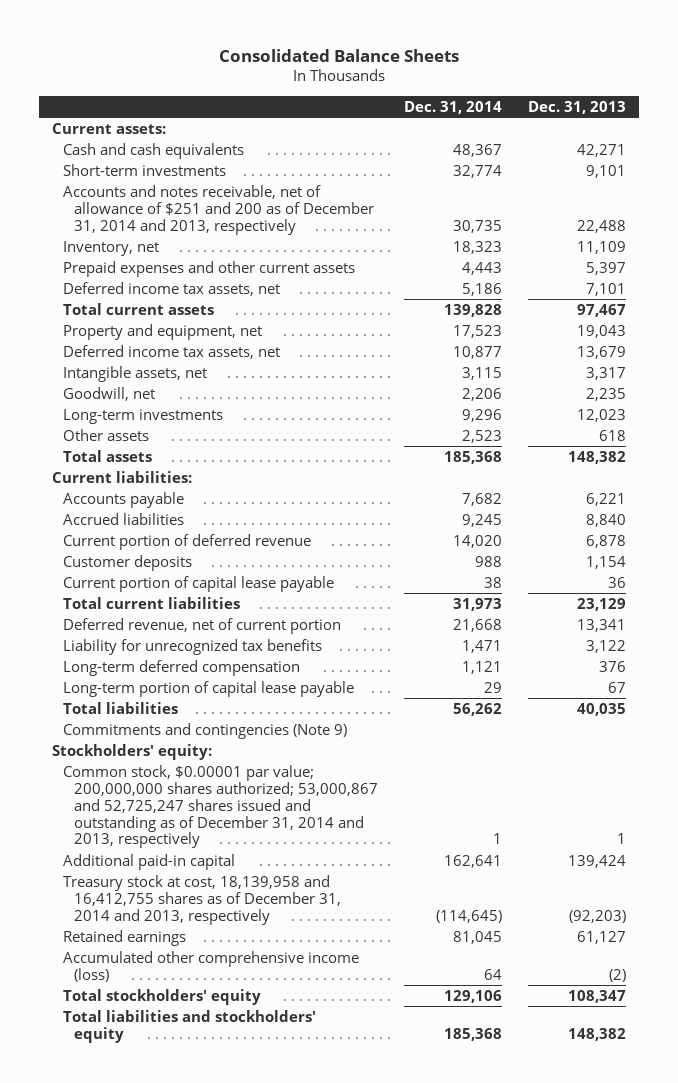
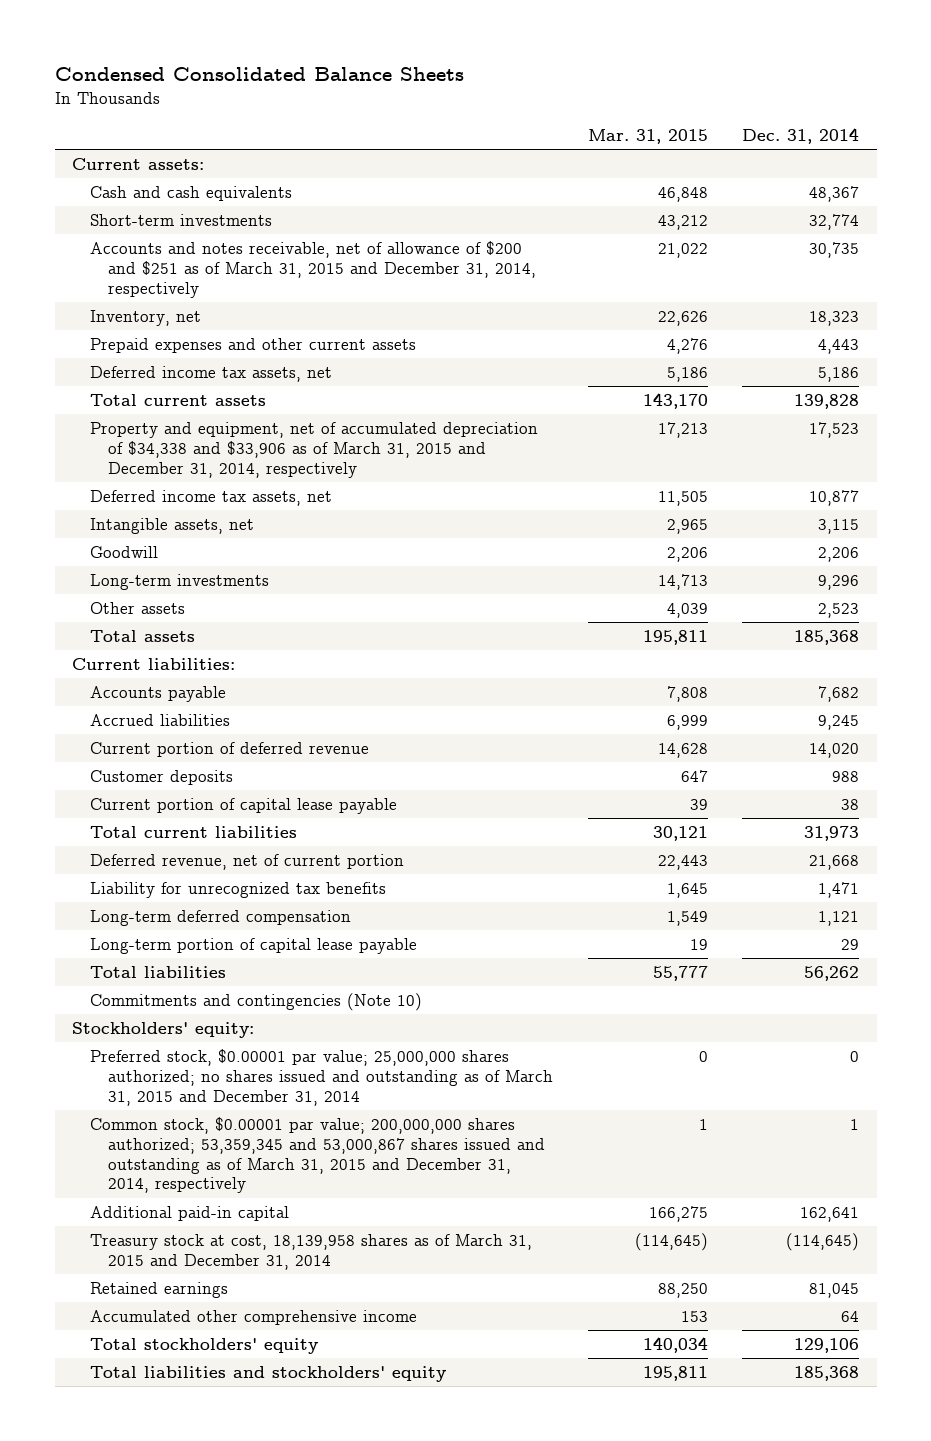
[219,48,460,62] Consolidated Balance Sheets -> [54,67,464,82] Condensed Consolidated Balance Sheets
[528,100,627,114] Dec. 31, 2013 -> none
none -> [587,129,708,145] Mar. 31, 2015
[63,184,375,235] Accounts and notes receivable, net of allowance of $251 and 200 as of December 31, 2014 and 2013, respectively -> [90,240,537,298] Accounts and notes receivable, net of allowance of $200 and $251 as of March 31, 2015 and December 31, 2014, respectively
[63,323,263,340] Property and equipment, net -> [90,421,539,478] Property and equipment, net of accumulated depreciation of $34,338 and $33,906 as of March 31, 2015 and December 31, 2014, respectively
[63,386,156,401] Goodwill, net -> [90,545,159,558] Goodwill
[63,722,348,739] Commitments and contingencies (Note 9) -> [90,992,423,1011] Commitments and contingencies (Note 10)
none -> [90,1048,554,1106] Preferred stock, $0.00001 par value; 25,000,000 shares authorized; no shares issued and outstanding as of March 31, 2015 and December 31, 2014
[63,764,379,849] Common stock, $0.00001 par value; 200,000,000 shares authorized; 53,000,867 and 52,725,247 shares issued and outstanding as of December 31, 2014 and 2013, respectively -> [90,1116,546,1194] Common stock, $0.00001 par value; 200,000,000 shares authorized; 53,359,345 and 53,000,867 shares issued and outstanding as of March 31, 2015 and December 31, 2014, respectively
[63,874,342,925] Treasury stock at cost, 18,139,958 and 16,412,755 shares as of December 31, 2014 and 2013, respectively -> [90,1233,533,1270] Treasury stock at cost, 18,139,958 shares as of March 31, 2015 and December 31, 2014
[63,950,360,982] Accumulated other comprehensive income (loss) -> [90,1309,418,1325] Accumulated other comprehensive income

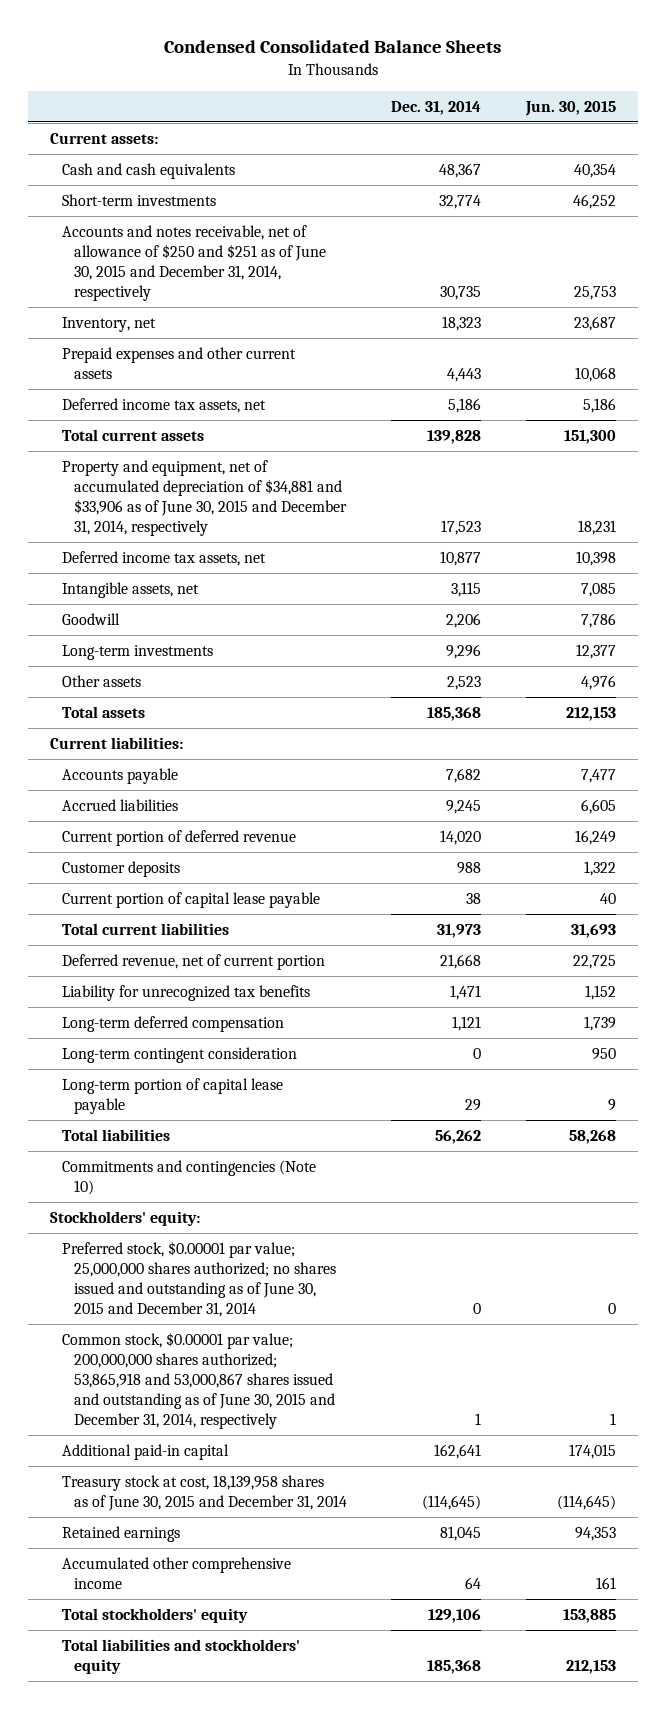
[587,129,708,145] Mar. 31, 2015 -> none
none -> [524,100,616,116] Jun. 30, 2015
[90,240,537,298] Accounts and notes receivable, net of allowance of $200 and $251 as of March 31, 2015 and December 31, 2014, respectively -> [62,225,326,302] Accounts and notes receivable, net of allowance of $250 and $251 as of June 30, 2015 and December 31, 2014, respectively
[90,421,539,478] Property and equipment, net of accumulated depreciation of $34,338 and $33,906 as of March 31, 2015 and December 31, 2014, respectively -> [62,460,347,537] Property and equipment, net of accumulated depreciation of $34,881 and $33,906 as of June 30, 2015 and December 31, 2014, respectively
none -> [62,1047,298,1064] Long-term contingent consideration
[90,1048,554,1106] Preferred stock, $0.00001 par value; 25,000,000 shares authorized; no shares issued and outstanding as of March 31, 2015 and December 31, 2014 -> [62,1241,336,1318] Preferred stock, $0.00001 par value; 25,000,000 shares authorized; no shares issued and outstanding as of June 30, 2015 and December 31, 2014
[90,1116,546,1194] Common stock, $0.00001 par value; 200,000,000 shares authorized; 53,359,345 and 53,000,867 shares issued and outstanding as of March 31, 2015 and December 31, 2014, respectively -> [62,1332,335,1430] Common stock, $0.00001 par value; 200,000,000 shares authorized; 53,865,918 and 53,000,867 shares issued and outstanding as of June 30, 2015 and December 31, 2014, respectively
[90,1233,533,1270] Treasury stock at cost, 18,139,958 shares as of March 31, 2015 and December 31, 2014 -> [62,1475,347,1512] Treasury stock at cost, 18,139,958 shares as of June 30, 2015 and December 31, 2014

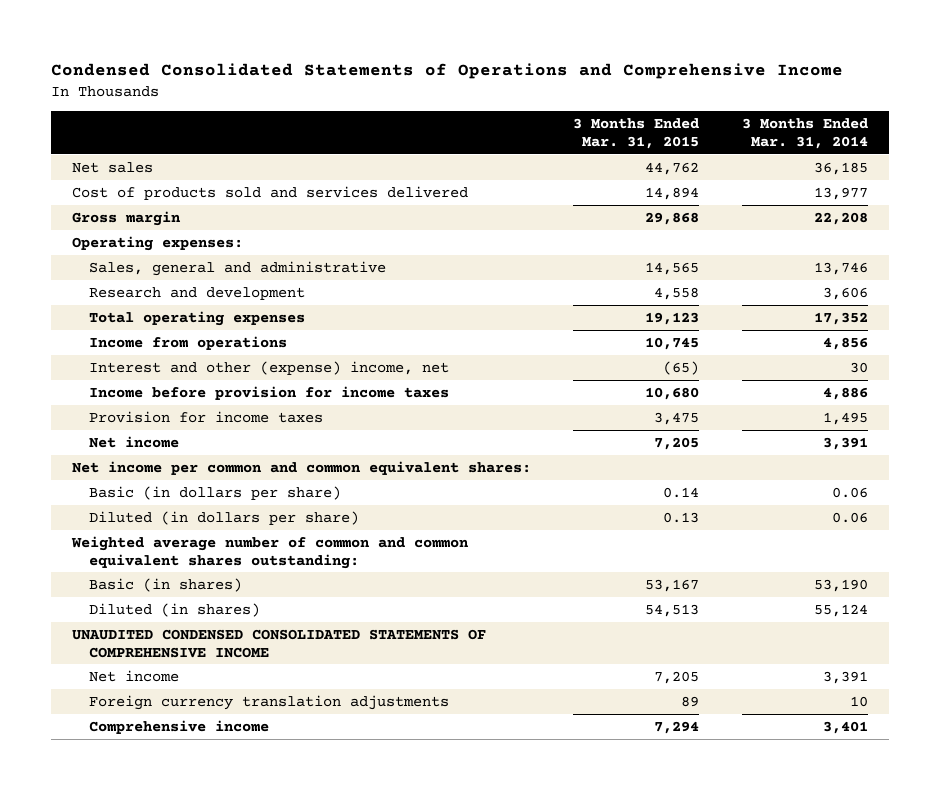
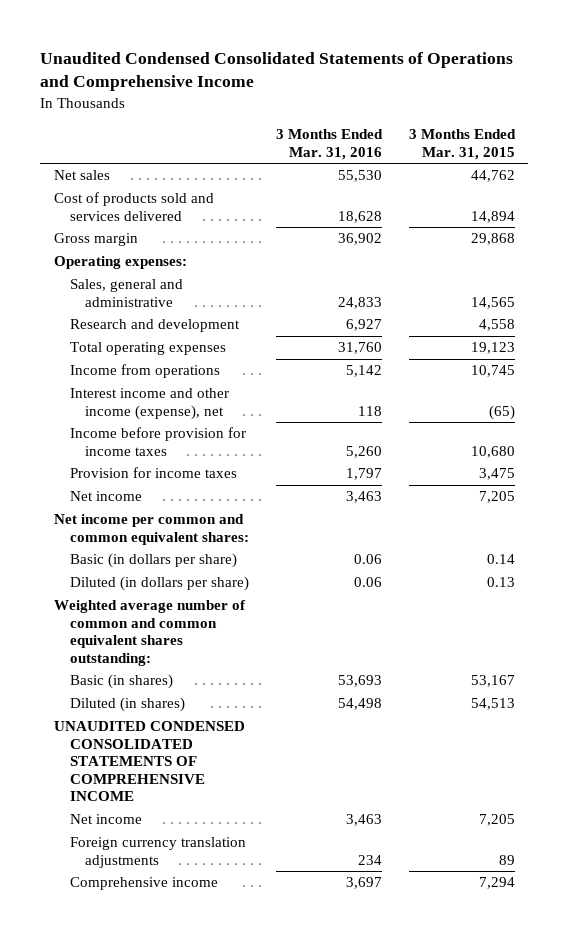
[50,62,843,79] Condensed Consolidated Statements of Operations and Comprehensive Income -> [40,51,514,92] Unaudited Condensed Consolidated Statements of Operations and Comprehensive Income
[741,117,868,149] 3 Months Ended Mar. 31, 2014 -> none
none -> [275,129,383,160] 3 Months Ended Mar. 31, 2016
[89,360,450,375] Interest and other (expense) income, net -> [69,388,229,420] Interest income and other income (expense), net

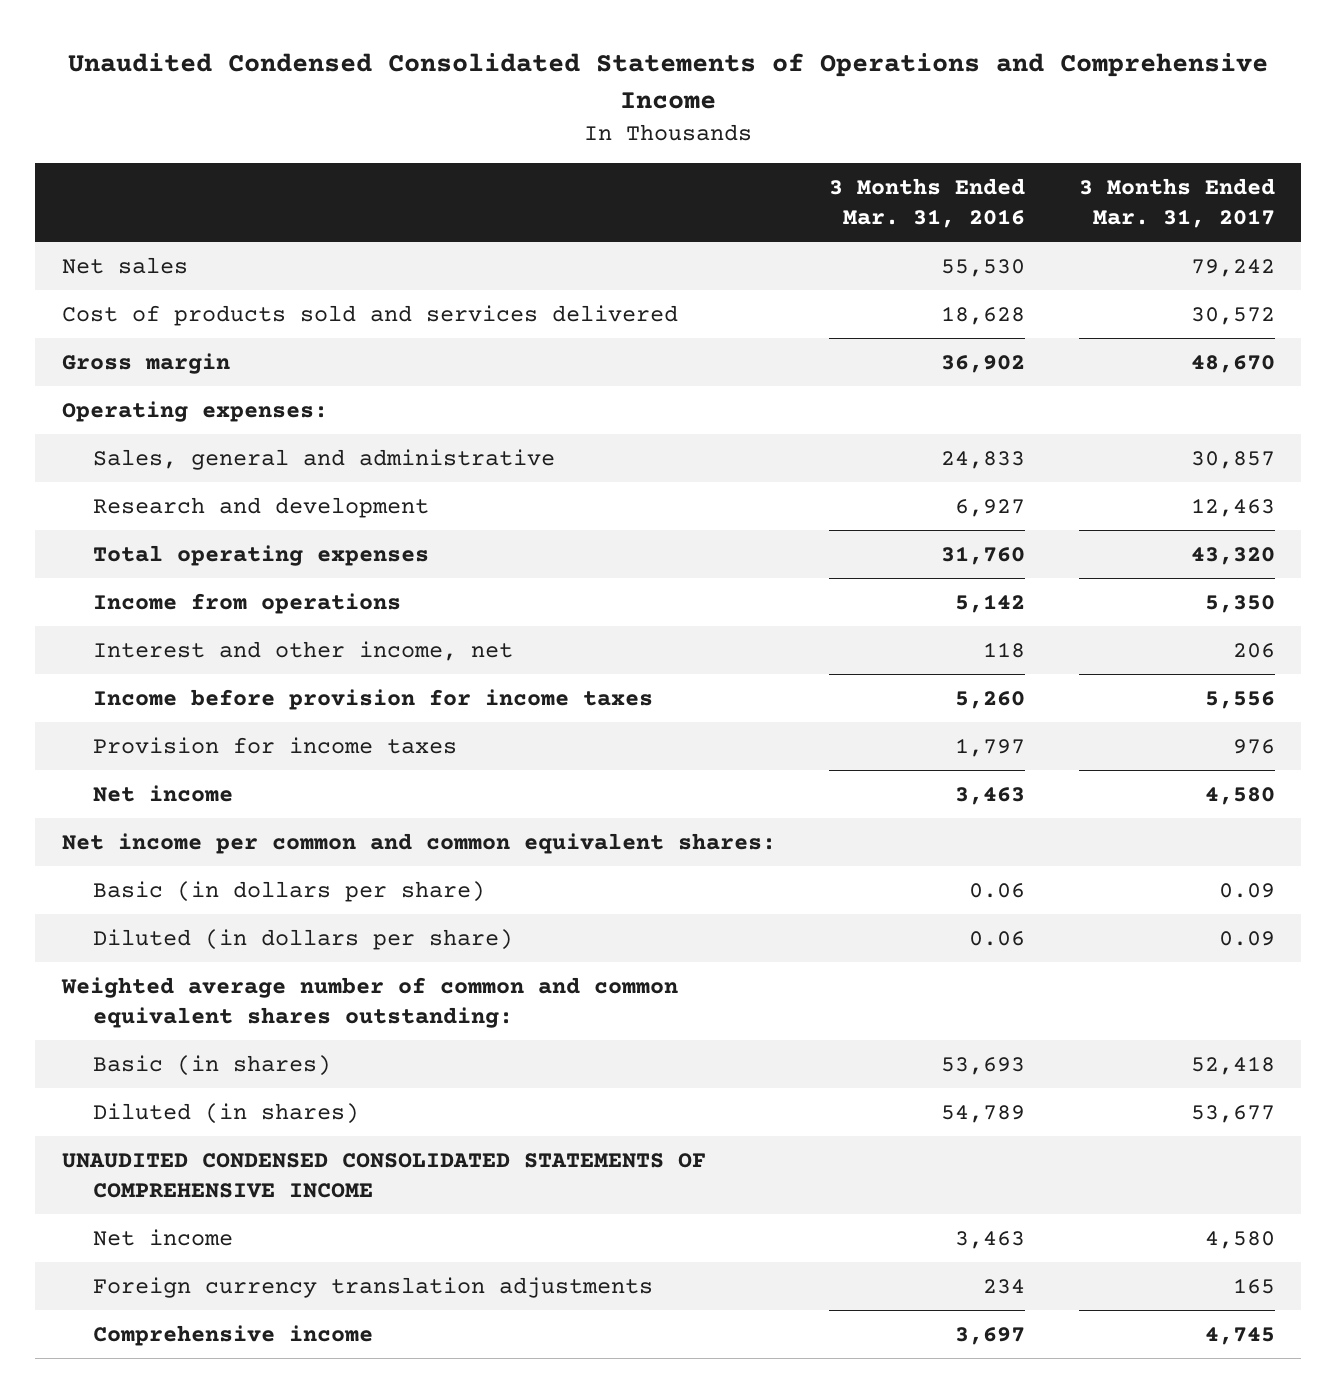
[408,129,516,160] 3 Months Ended Mar. 31, 2015 -> none
none -> [1078,178,1275,229] 3 Months Ended Mar. 31, 2017
[69,388,229,420] Interest income and other income (expense), net -> [93,640,514,661] Interest and other income, net
[337,698,382,711] 54,498 -> [941,1104,1026,1123] 54,789

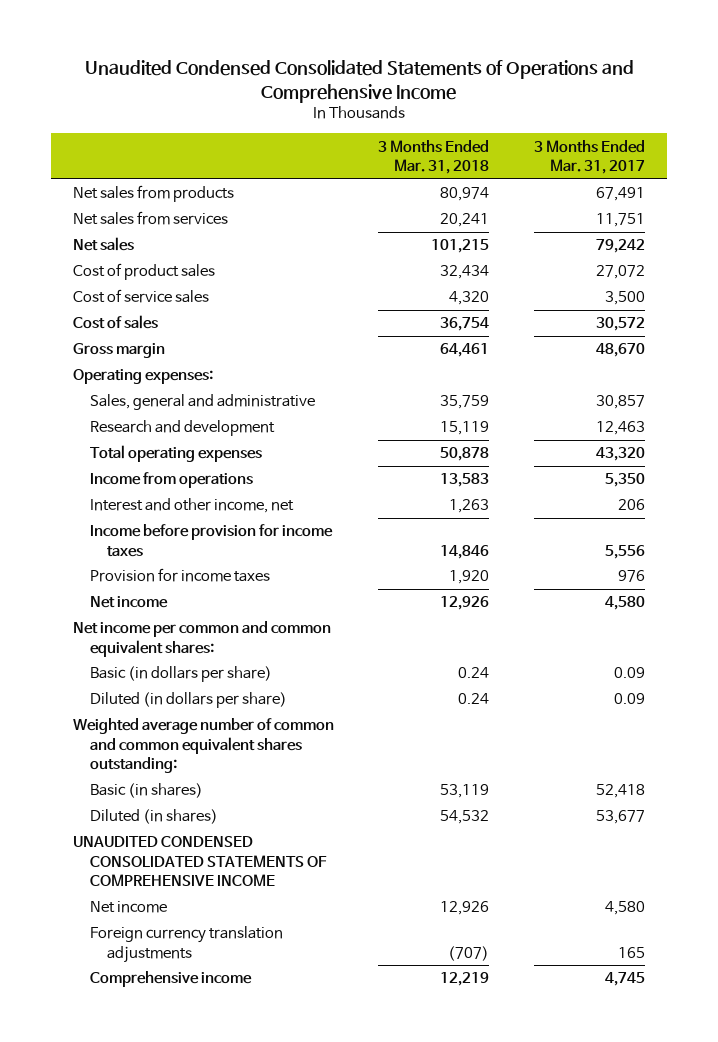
[829,178,1026,229] 3 Months Ended Mar. 31, 2016 -> none
none -> [378,139,490,175] 3 Months Ended Mar. 31, 2018
none -> [72,185,234,203] Net sales from products
none -> [72,211,228,226] Net sales from services
none -> [72,263,215,281] Cost of product sales
none -> [72,289,209,304] Cost of service sales
[61,304,678,326] Cost of products sold and services delivered -> [72,315,158,330] Cost of sales

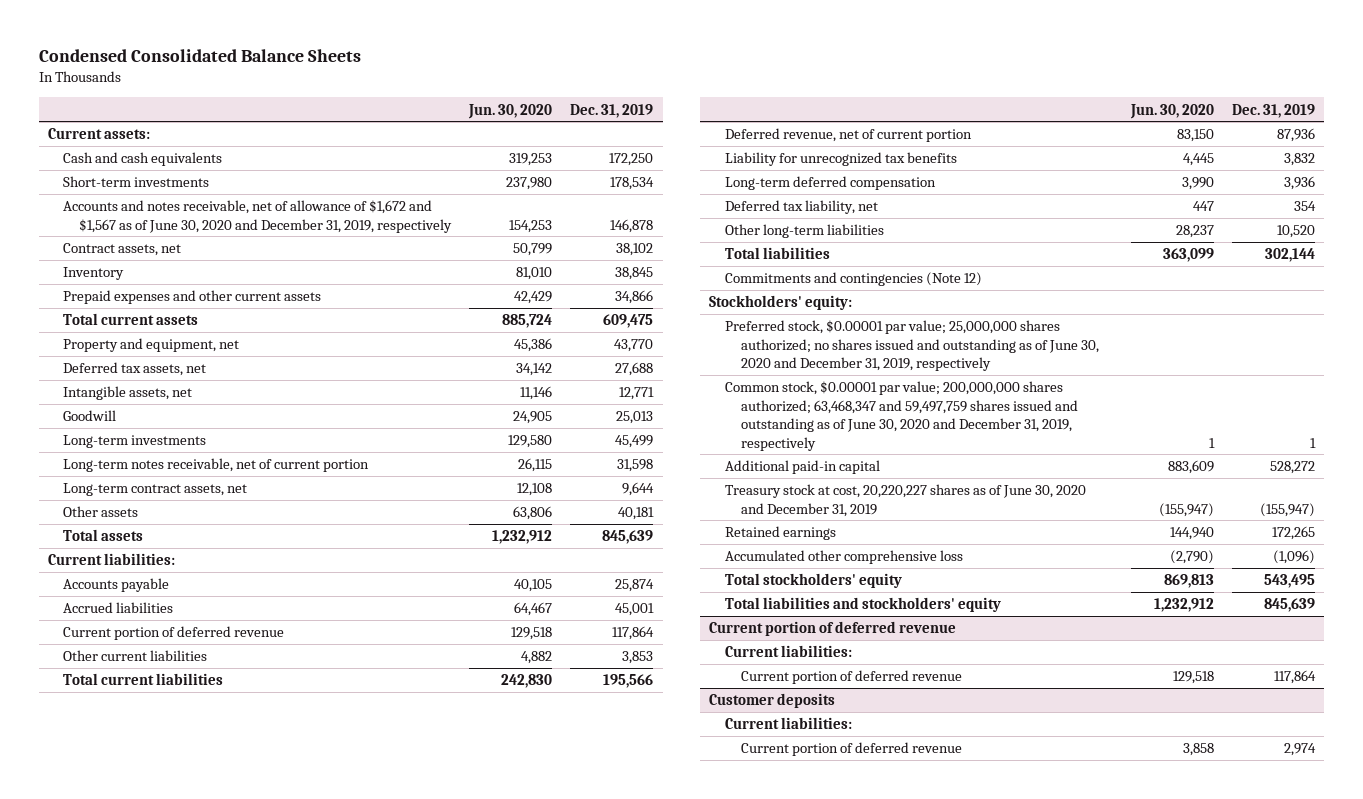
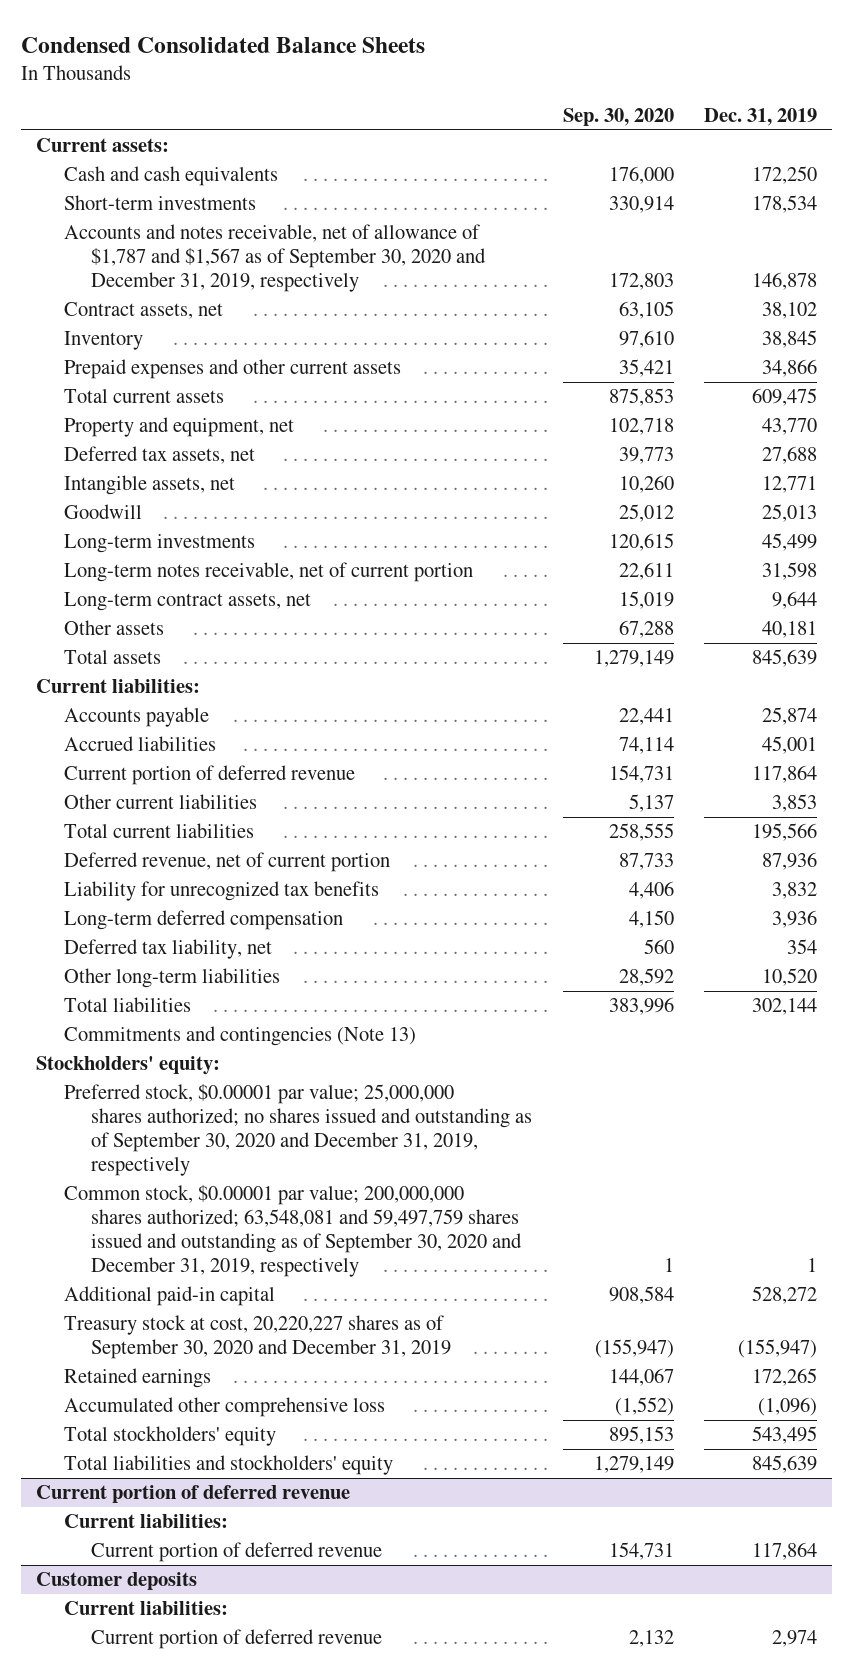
[468,103,553,119] Jun. 30, 2020 -> none
none -> [562,107,674,126] Sep. 30, 2020
[63,200,453,233] Accounts and notes receivable, net of allowance of $1,672 and $1,567 as of June 30, 2020 and December 31, 2019, respectively -> [63,224,487,293] Accounts and notes receivable, net of allowance of $1,787 and $1,567 as of September 30, 2020 and December 31, 2019, respectively
[725,272,983,287] Commitments and contingencies (Note 12) -> [63,1026,416,1047] Commitments and contingencies (Note 13)
[725,320,1099,372] Preferred stock, $0.00001 par value; 25,000,000 shares authorized; no shares issued and outstanding as of June 30, 2020 and December 31, 2019, respectively -> [63,1084,533,1177] Preferred stock, $0.00001 par value; 25,000,000 shares authorized; no shares issued and outstanding as of September 30, 2020 and December 31, 2019, respectively
[725,381,1078,451] Common stock, $0.00001 par value; 200,000,000 shares authorized; 63,468,347 and 59,497,759 shares issued and outstanding as of June 30, 2020 and December 31, 2019, respectively -> [63,1185,523,1278] Common stock, $0.00001 par value; 200,000,000 shares authorized; 63,548,081 and 59,497,759 shares issued and outstanding as of September 30, 2020 and December 31, 2019, respectively
[725,484,1087,517] Treasury stock at cost, 20,220,227 shares as of June 30, 2020 and December 31, 2019 -> [63,1315,452,1360] Treasury stock at cost, 20,220,227 shares as of September 30, 2020 and December 31, 2019

